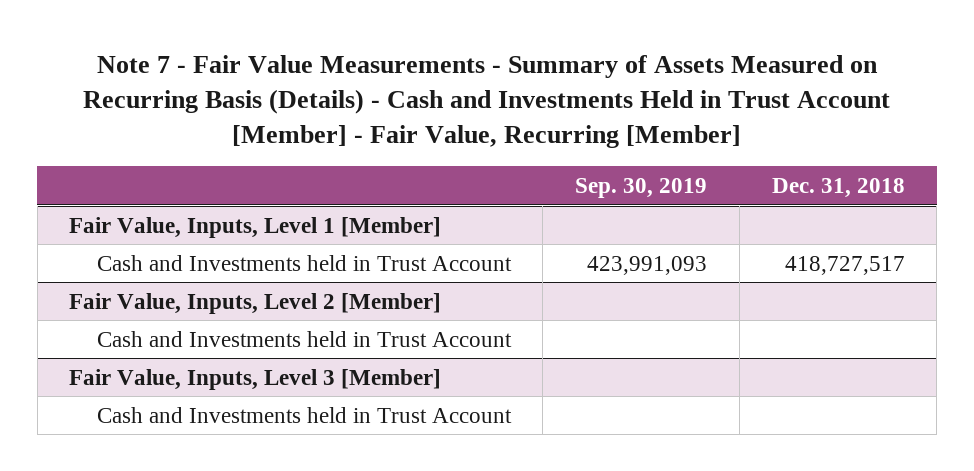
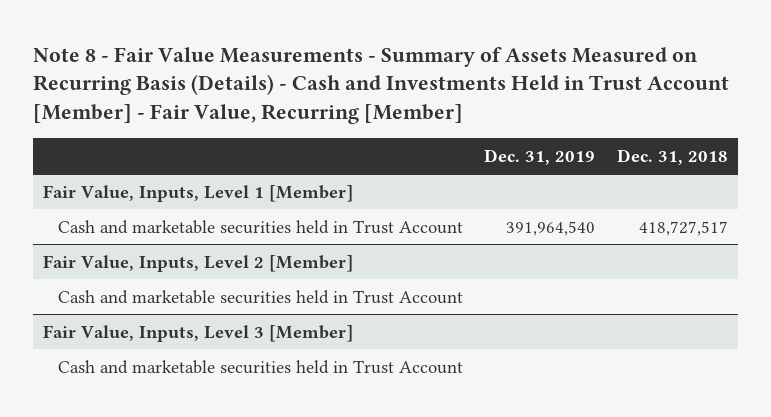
[83,54,891,149] Note 7 - Fair Value Measurements - Summary of Assets Measured on Recurring Basis (Details) - Cash and Investments Held in Trust Account [Member] - Fair Value, Recurring [Member] -> [32,46,729,125] Note 8 - Fair Value Measurements - Summary of Assets Measured on Recurring Basis (Details) - Cash and Investments Held in Trust Account [Member] - Fair Value, Recurring [Member]
[575,177,708,198] Sep. 30, 2019 -> none
none -> [484,148,596,165] Dec. 31, 2019
[96,254,512,271] Cash and Investments held in Trust Account -> [57,219,463,234] Cash and marketable securities held in Trust Account
[96,330,512,347] Cash and Investments held in Trust Account -> [57,289,463,304] Cash and marketable securities held in Trust Account
[96,406,512,423] Cash and Investments held in Trust Account -> [57,359,463,374] Cash and marketable securities held in Trust Account

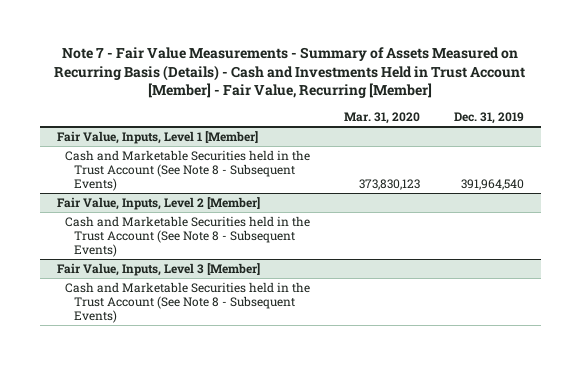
[32,46,729,125] Note 8 - Fair Value Measurements - Summary of Assets Measured on Recurring Basis (Details) - Cash and Investments Held in Trust Account [Member] - Fair Value, Recurring [Member] -> [54,47,526,99] Note 7 - Fair Value Measurements - Summary of Assets Measured on Recurring Basis (Details) - Cash and Investments Held in Trust Account [Member] - Fair Value, Recurring [Member]
[616,148,728,165] Dec. 31, 2018 -> none
none -> [344,111,421,124] Mar. 31, 2020
[57,219,463,234] Cash and marketable securities held in Trust Account -> [65,149,311,192] Cash and Marketable Securities held in the Trust Account (See Note 8 - Subsequent Events)
[57,289,463,304] Cash and marketable securities held in Trust Account -> [65,215,311,258] Cash and Marketable Securities held in the Trust Account (See Note 8 - Subsequent Events)
[57,359,463,374] Cash and marketable securities held in Trust Account -> [65,281,311,324] Cash and Marketable Securities held in the Trust Account (See Note 8 - Subsequent Events)

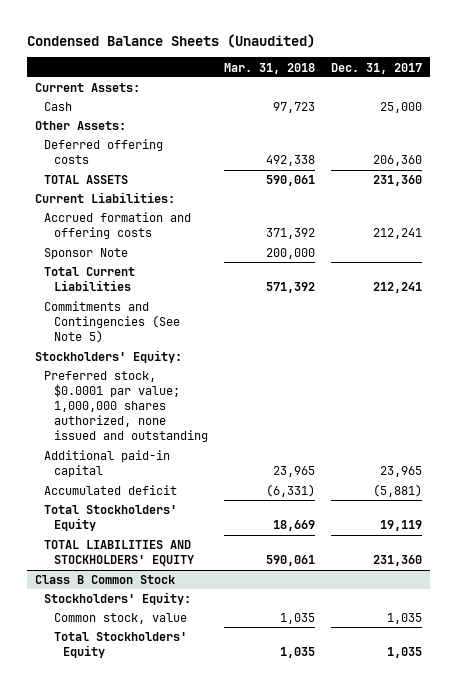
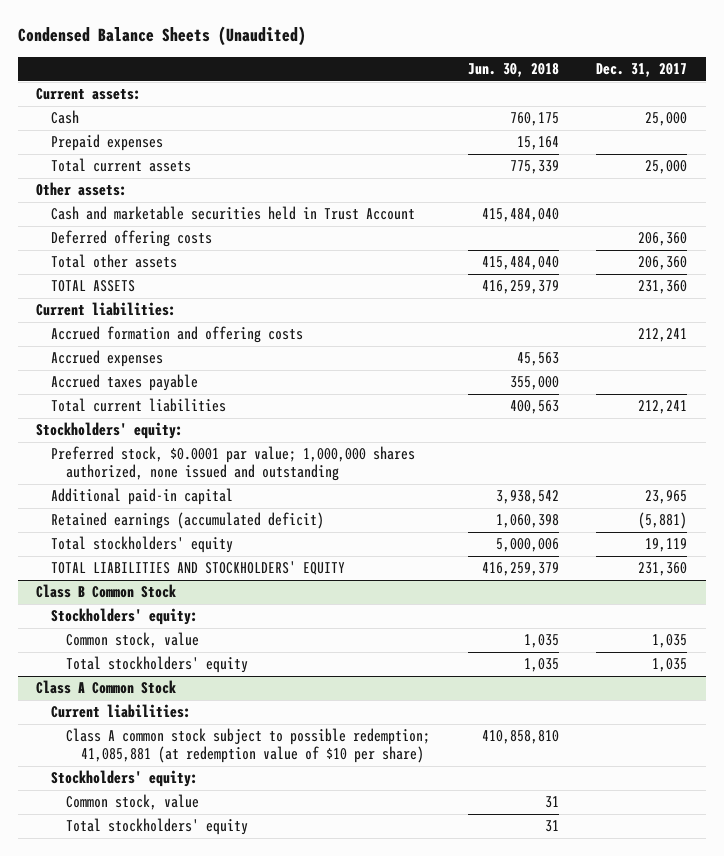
[223,62,315,74] Mar. 31, 2018 -> none
none -> [467,63,559,78] Jun. 30, 2018
[35,83,141,93] Current Assets: -> [36,88,142,101] Current assets:
none -> [51,134,164,152] Prepaid expenses
none -> [51,158,192,173] Total current assets
[35,121,127,131] Other Assets: -> [36,182,128,197] Other assets:
none -> [51,206,416,221] Cash and marketable securities held in Trust Account
none -> [51,254,178,269] Total other assets
[35,192,176,204] Current Liabilities: -> [36,302,177,317] Current liabilities:
[44,248,129,260] Sponsor Note -> none
[44,301,180,344] Commitments and Contingencies (See Note 5) -> none
none -> [51,350,164,368] Accrued expenses
none -> [51,374,199,392] Accrued taxes payable
[44,267,136,292] Total Current Liabilities -> [51,398,227,413] Total current liabilities
[35,350,183,364] Stockholders' Equity: -> [36,422,184,440] Stockholders' equity:
[44,485,178,496] Accumulated deficit -> [51,512,325,530] Retained earnings (accumulated deficit)
[44,505,178,532] Total Stockholders' Equity -> [51,536,234,554] Total stockholders' equity
[44,592,192,606] Stockholders' Equity: -> [51,608,199,626] Stockholders' equity:
[53,632,187,659] Total Stockholders' Equity -> [66,656,249,674] Total stockholders' equity
none -> [36,680,177,695] Class A Common Stock
none -> [51,704,192,719] Current liabilities:
none -> [66,728,431,764] Class A common stock subject to possible redemption; 41,085,881 (at redemption value of $10 per share)
none -> [51,770,199,788] Stockholders' equity:
none -> [66,794,200,811] Common stock, value
none -> [66,818,249,836] Total stockholders' equity

